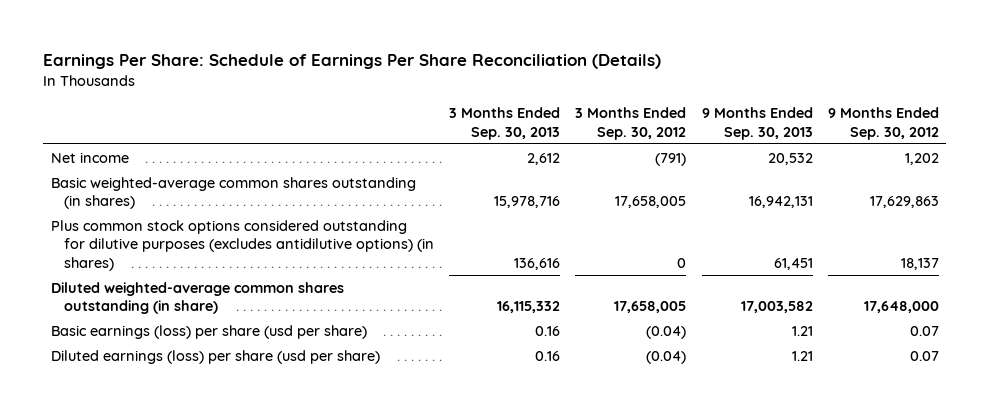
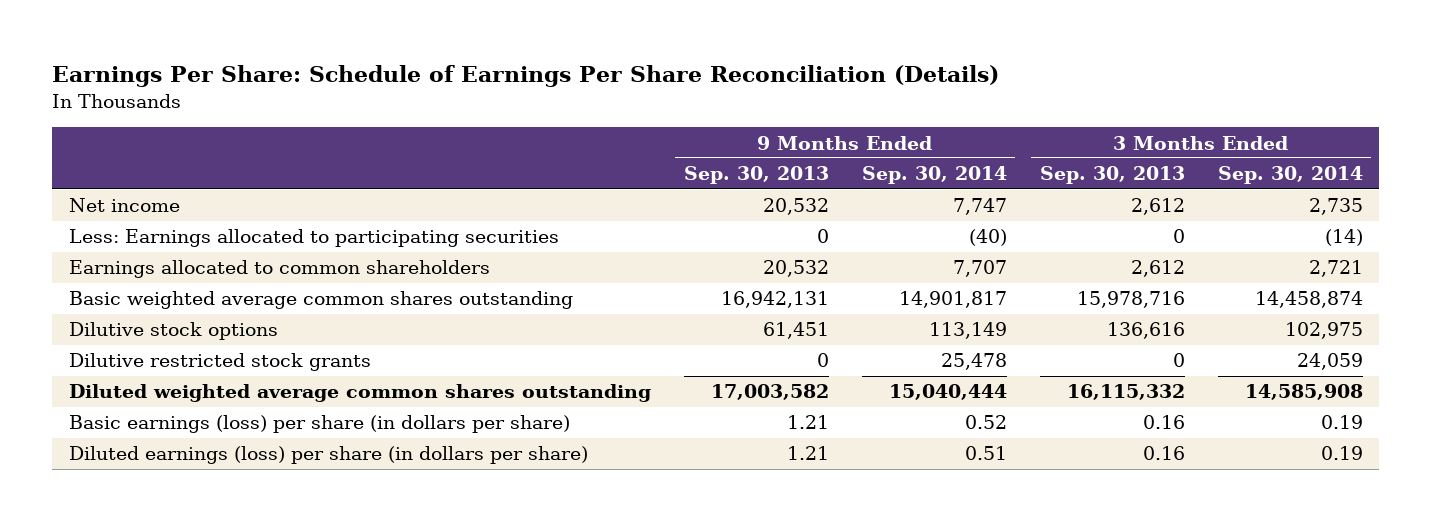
[575,107,687,140] 3 Months Ended Sep. 30, 2012 -> none
[827,107,939,140] 9 Months Ended Sep. 30, 2012 -> none
none -> [861,166,1007,185] Sep. 30, 2014
none -> [1217,166,1363,185] Sep. 30, 2014
none -> [68,229,559,248] Less: Earnings allocated to participating securities
none -> [68,260,490,279] Earnings allocated to common shareholders
[50,176,416,210] Basic weighted-average common shares outstanding (in shares) -> [68,291,573,310] Basic weighted average common shares outstanding
[50,219,435,271] Plus common stock options considered outstanding for dilutive purposes (excludes antidilutive options) (in shares) -> [68,322,278,341] Dilutive stock options
none -> [68,353,371,372] Dilutive restricted stock grants
[50,281,344,315] Diluted weighted-average common shares outstanding (in share) -> [68,384,651,403] Diluted weighted average common shares outstanding
[50,324,367,339] Basic earnings (loss) per share (usd per share) -> [68,415,570,434] Basic earnings (loss) per share (in dollars per share)
[50,349,380,364] Diluted earnings (loss) per share (usd per share) -> [68,446,588,465] Diluted earnings (loss) per share (in dollars per share)

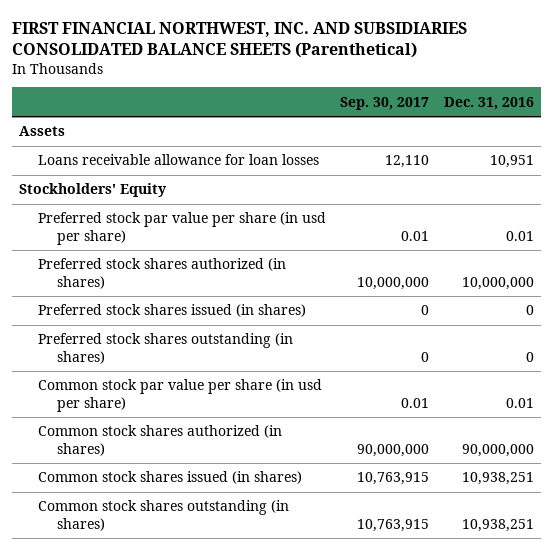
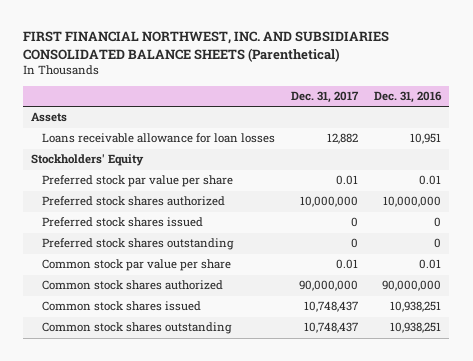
[340,96,430,110] Sep. 30, 2017 -> none
none -> [291,90,360,103] Dec. 31, 2017
[38,212,327,246] Preferred stock par value per share (in usd per share) -> [42,175,234,188] Preferred stock par value per share
[38,258,287,290] Preferred stock shares authorized (in shares) -> [42,196,226,207] Preferred stock shares authorized
[38,304,307,318] Preferred stock shares issued (in shares) -> [42,217,204,228] Preferred stock shares issued
[38,333,294,365] Preferred stock shares outstanding (in shares) -> [42,238,235,251] Preferred stock shares outstanding
[38,379,323,413] Common stock par value per share (in usd per share) -> [42,259,232,272] Common stock par value per share
[38,425,283,457] Common stock shares authorized (in shares) -> [42,280,224,291] Common stock shares authorized
[38,471,303,485] Common stock shares issued (in shares) -> [42,301,202,312] Common stock shares issued
[38,500,290,532] Common stock shares outstanding (in shares) -> [42,322,233,335] Common stock shares outstanding

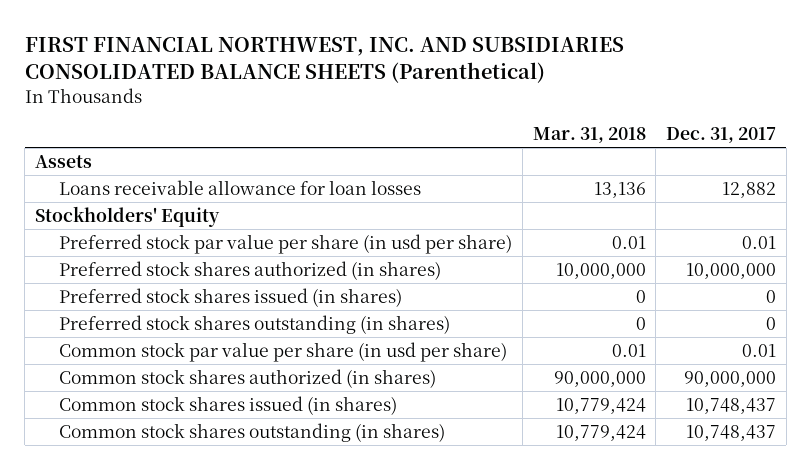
[374,90,443,103] Dec. 31, 2016 -> none
none -> [532,127,646,144] Mar. 31, 2018
[42,175,234,188] Preferred stock par value per share -> [59,233,513,254] Preferred stock par value per share (in usd per share)
[42,196,226,207] Preferred stock shares authorized -> [59,260,442,280] Preferred stock shares authorized (in shares)
[42,217,204,228] Preferred stock shares issued -> [59,287,403,307] Preferred stock shares issued (in shares)
[42,238,235,251] Preferred stock shares outstanding -> [59,314,451,334] Preferred stock shares outstanding (in shares)
[42,259,232,272] Common stock par value per share -> [59,341,508,362] Common stock par value per share (in usd per share)
[42,280,224,291] Common stock shares authorized -> [59,368,437,388] Common stock shares authorized (in shares)
[42,301,202,312] Common stock shares issued -> [59,395,398,415] Common stock shares issued (in shares)
[42,322,233,335] Common stock shares outstanding -> [59,422,446,442] Common stock shares outstanding (in shares)

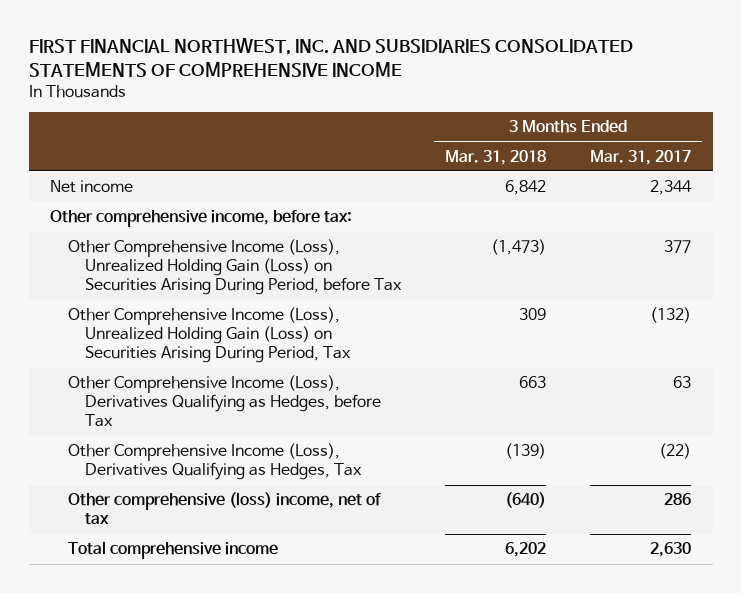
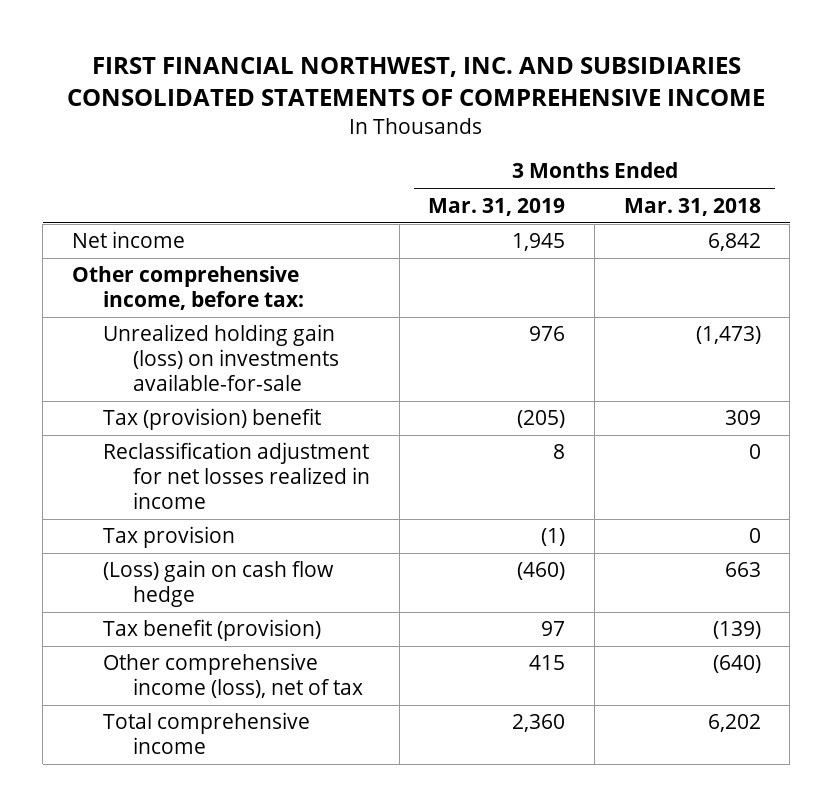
[589,149,691,165] Mar. 31, 2017 -> none
none -> [428,197,566,216] Mar. 31, 2019
[67,239,403,296] Other Comprehensive Income (Loss), Unrealized Holding Gain (Loss) on Securities Arising During Period, before Tax -> [102,324,340,391] Unrealized holding gain (loss) on investments available-for-sale
[67,307,352,364] Other Comprehensive Income (Loss), Unrealized Holding Gain (Loss) on Securities Arising During Period, Tax -> [102,408,321,431] Tax (provision) benefit
none -> [102,442,371,509] Reclassification adjustment for net losses realized in income
none -> [102,526,235,549] Tax provision
[67,375,382,428] Other Comprehensive Income (Loss), Derivatives Qualifying as Hedges, before Tax -> [102,560,334,608] (Loss) gain on cash flow hedge
[67,443,363,481] Other Comprehensive Income (Loss), Derivatives Qualifying as Hedges, Tax -> [102,619,321,642] Tax benefit (provision)
[67,492,381,526] Other comprehensive (loss) income, net of tax -> [102,653,364,699] Other comprehensive income (loss), net of tax

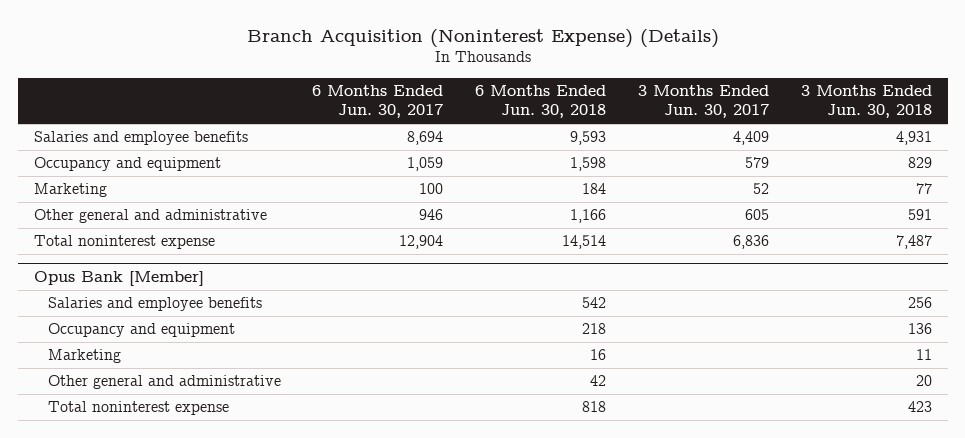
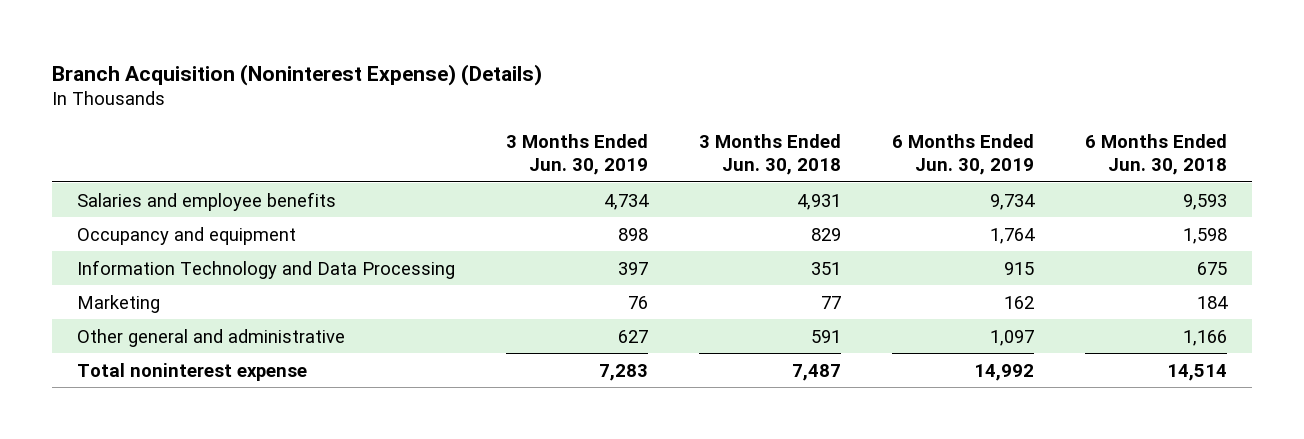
[312,85,444,119] 6 Months Ended Jun. 30, 2017 -> none
[637,85,769,119] 3 Months Ended Jun. 30, 2017 -> none
none -> [506,133,649,176] 3 Months Ended Jun. 30, 2019
none -> [891,133,1034,176] 6 Months Ended Jun. 30, 2019
none -> [77,259,456,279] Information Technology and Data Processing
[33,270,204,286] Opus Bank [Member] -> none
[47,297,262,312] Salaries and employee benefits -> none
[47,323,235,338] Occupancy and equipment -> none
[47,349,121,364] Marketing -> none
[47,375,281,390] Other general and administrative -> none
[47,401,229,416] Total noninterest expense -> none

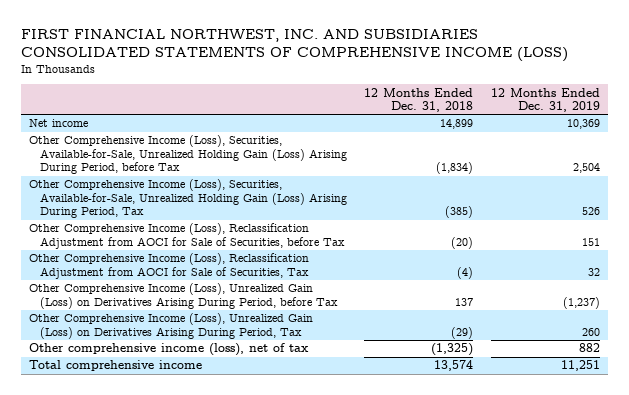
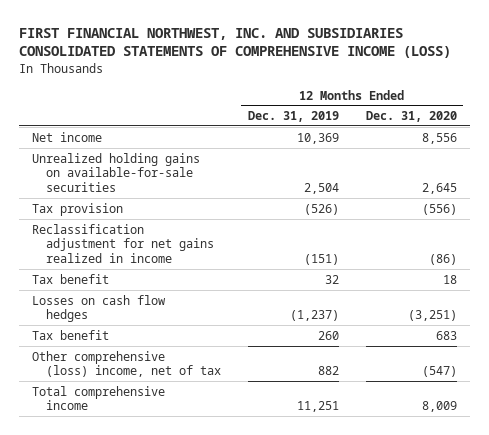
[364,87,474,113] 12 Months Ended Dec. 31, 2018 -> none
none -> [365,111,457,123] Dec. 31, 2020
[29,179,348,219] Other Comprehensive Income (Loss), Securities, Available-for-Sale, Unrealized Holding Gain (Loss) Arising During Period, Tax -> none
[29,135,348,175] Other Comprehensive Income (Loss), Securities, Available-for-Sale, Unrealized Holding Gain (Loss) Arising During Period, before Tax -> [32,152,201,193] Unrealized holding gains on available-for-sale securities
none -> [32,202,124,216] Tax provision
[29,223,346,249] Other Comprehensive Income (Loss), Reclassification Adjustment from AOCI for Sale of Securities, before Tax -> [32,223,215,264] Reclassification adjustment for net gains realized in income
[581,237,600,246] 151 -> [303,254,339,266] (151)
[29,253,310,279] Other Comprehensive Income (Loss), Reclassification Adjustment from AOCI for Sale of Securities, Tax -> [32,273,110,284] Tax benefit
[29,283,339,309] Other Comprehensive Income (Loss), Unrealized Gain (Loss) on Derivatives Arising During Period, before Tax -> [32,294,167,323] Losses on cash flow hedges
[29,313,314,339] Other Comprehensive Income (Loss), Unrealized Gain (Loss) on Derivatives Arising During Period, Tax -> [32,329,110,340] Tax benefit
[29,343,310,357] Other comprehensive income (loss), net of tax -> [32,350,222,378] Other comprehensive (loss) income, net of tax

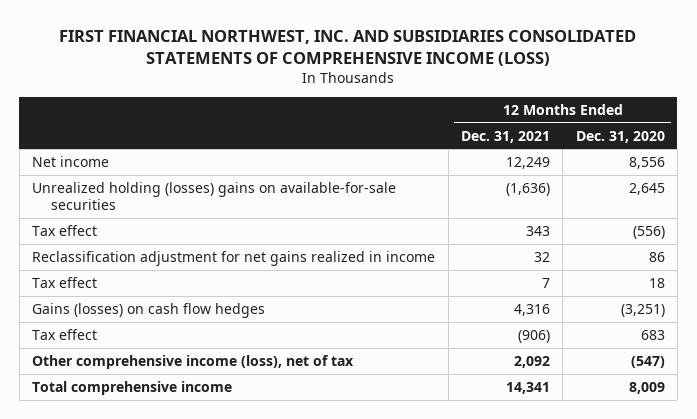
[247,111,339,123] Dec. 31, 2019 -> none
none -> [460,130,550,143] Dec. 31, 2021
[32,152,201,193] Unrealized holding gains on available-for-sale securities -> [32,181,397,211] Unrealized holding (losses) gains on available-for-sale securities
[32,202,124,216] Tax provision -> [32,224,98,236] Tax effect
[428,254,457,266] (86) -> [648,251,665,262] 86
[32,273,110,284] Tax benefit -> [32,276,98,288] Tax effect
[32,294,167,323] Losses on cash flow hedges -> [32,302,266,318] Gains (losses) on cash flow hedges
[32,329,110,340] Tax benefit -> [32,328,98,340] Tax effect
[32,350,222,378] Other comprehensive (loss) income, net of tax -> [32,354,355,369] Other comprehensive income (loss), net of tax

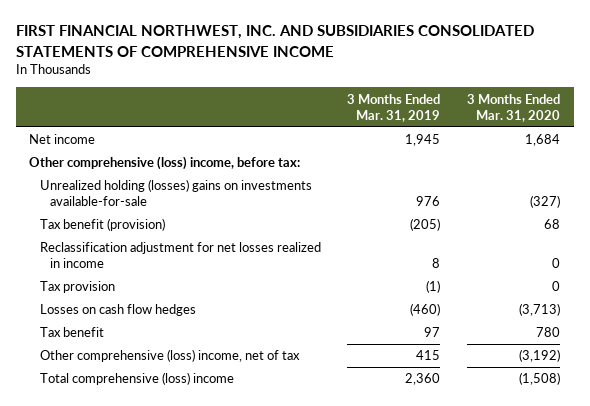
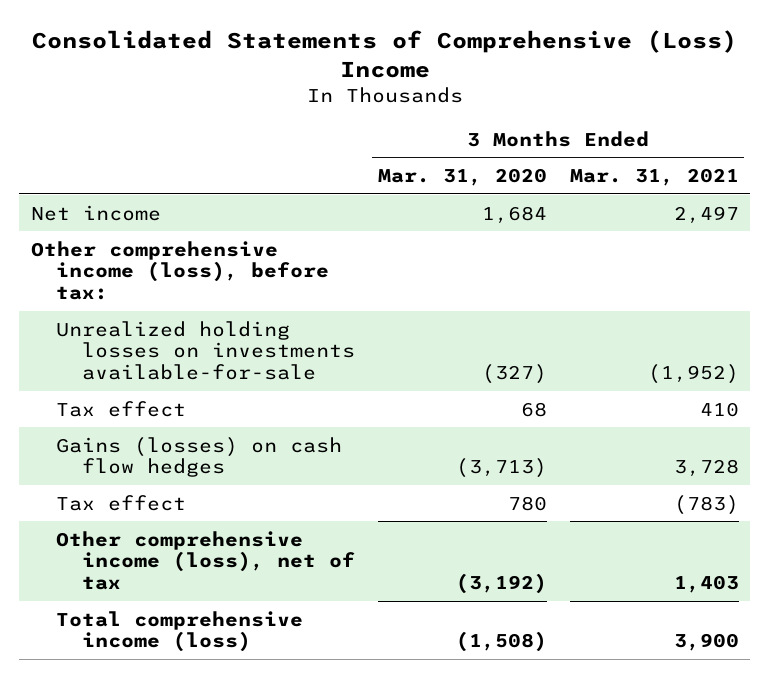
[16,25,535,57] FIRST FINANCIAL NORTHWEST, INC. AND SUBSIDIARIES CONSOLIDATED STATEMENTS OF COMPREHENSIVE INCOME -> [31,30,737,79] Consolidated Statements of Comprehensive (Loss) Income
[347,93,441,122] 3 Months Ended Mar. 31, 2019 -> none
none -> [569,167,739,186] Mar. 31, 2021
[39,242,321,269] Reclassification adjustment for net losses realized in income -> none
[39,281,115,294] Tax provision -> none
[29,156,301,171] Other comprehensive (loss) income, before tax: -> [30,240,330,301] Other comprehensive income (loss), before tax:
[39,179,312,207] Unrealized holding (losses) gains on investments available-for-sale -> [56,320,355,381] Unrealized holding losses on investments available-for-sale
[39,218,165,232] Tax benefit (provision) -> [56,400,187,417] Tax effect
[39,304,196,317] Losses on cash flow hedges -> [56,436,343,478] Gains (losses) on cash flow hedges
[39,327,104,338] Tax benefit -> [56,494,187,511] Tax effect
[39,349,300,363] Other comprehensive (loss) income, net of tax -> [56,530,355,591] Other comprehensive income (loss), net of tax
[39,372,234,386] Total comprehensive (loss) income -> [56,610,304,653] Total comprehensive income (loss)

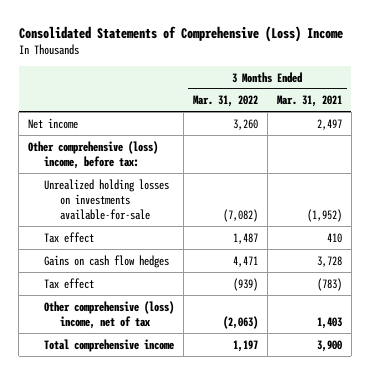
[377,167,547,186] Mar. 31, 2020 -> none
none -> [193,95,259,108] Mar. 31, 2022
[30,240,330,301] Other comprehensive income (loss), before tax: -> [28,140,159,169] Other comprehensive (loss) income, before tax:
[56,436,343,478] Gains (losses) on cash flow hedges -> [44,254,170,268] Gains on cash flow hedges
[56,530,355,591] Other comprehensive income (loss), net of tax -> [44,300,175,329] Other comprehensive (loss) income, net of tax
[56,610,304,653] Total comprehensive income (loss) -> [44,338,175,352] Total comprehensive income

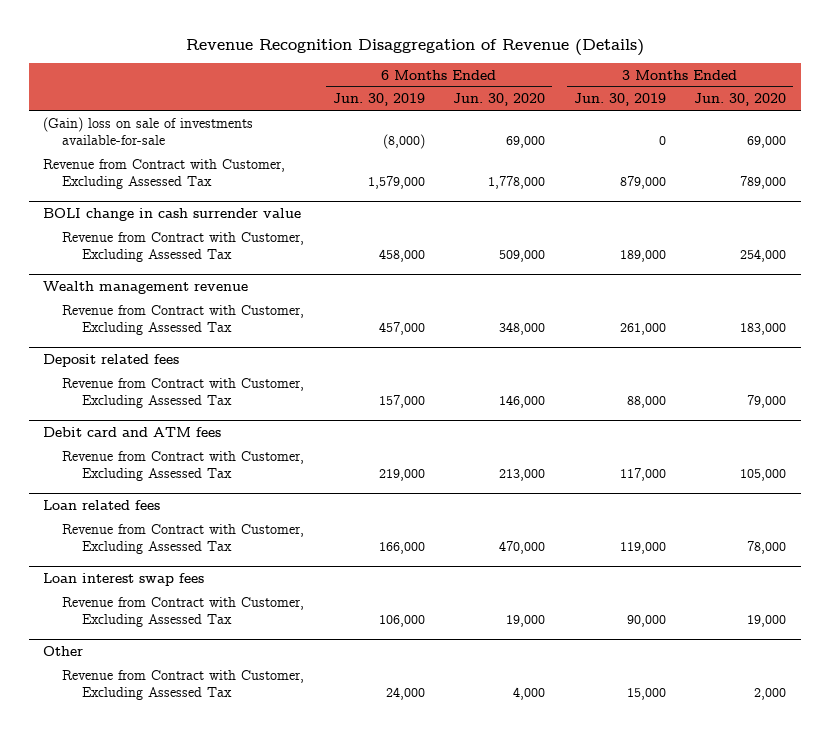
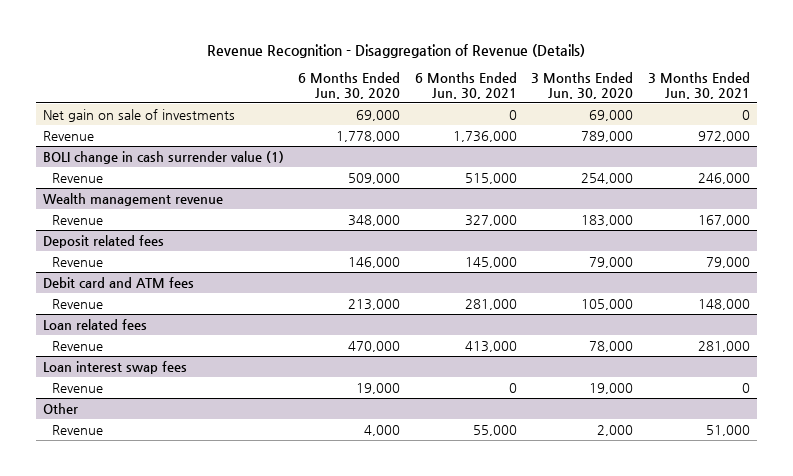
[185,38,644,56] Revenue Recognition Disaggregation of Revenue (Details) -> [207,43,586,58] Revenue Recognition - Disaggregation of Revenue (Details)
[332,93,425,107] Jun. 30, 2019 -> none
[573,93,666,107] Jun. 30, 2019 -> none
none -> [414,71,517,99] 6 Months Ended Jun. 30, 2021
none -> [647,71,750,99] 3 Months Ended Jun. 30, 2021
[42,116,253,145] (Gain) loss on sale of investments available-for-sale -> [42,108,235,122] Net gain on sale of investments
[42,158,285,189] Revenue from Contract with Customer, Excluding Assessed Tax -> [42,130,94,141] Revenue
[42,208,301,222] BOLI change in cash surrender value -> [42,150,284,164] BOLI change in cash surrender value (1)
[62,231,305,262] Revenue from Contract with Customer, Excluding Assessed Tax -> [51,172,103,183] Revenue
[62,304,305,335] Revenue from Contract with Customer, Excluding Assessed Tax -> [51,214,103,225] Revenue
[62,377,305,408] Revenue from Contract with Customer, Excluding Assessed Tax -> [51,256,103,267] Revenue
[62,450,305,481] Revenue from Contract with Customer, Excluding Assessed Tax -> [51,298,103,309] Revenue
[62,523,305,554] Revenue from Contract with Customer, Excluding Assessed Tax -> [51,340,103,351] Revenue
[62,596,305,627] Revenue from Contract with Customer, Excluding Assessed Tax -> [51,382,103,393] Revenue
[62,669,305,700] Revenue from Contract with Customer, Excluding Assessed Tax -> [51,424,103,435] Revenue

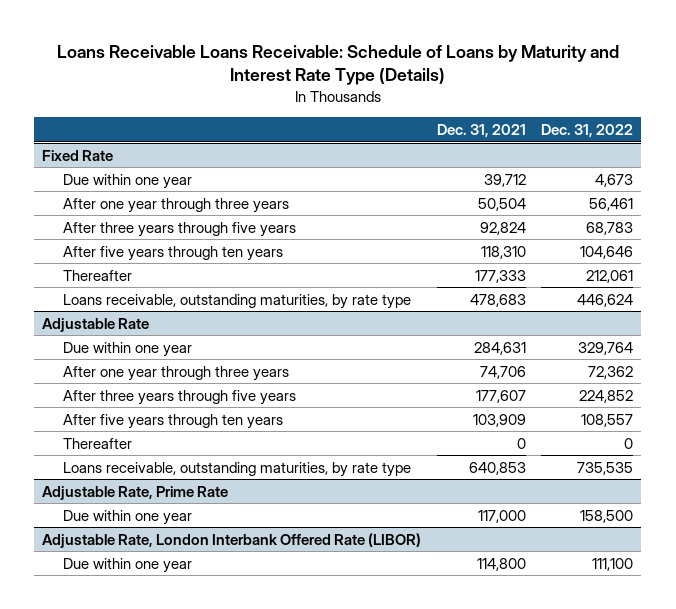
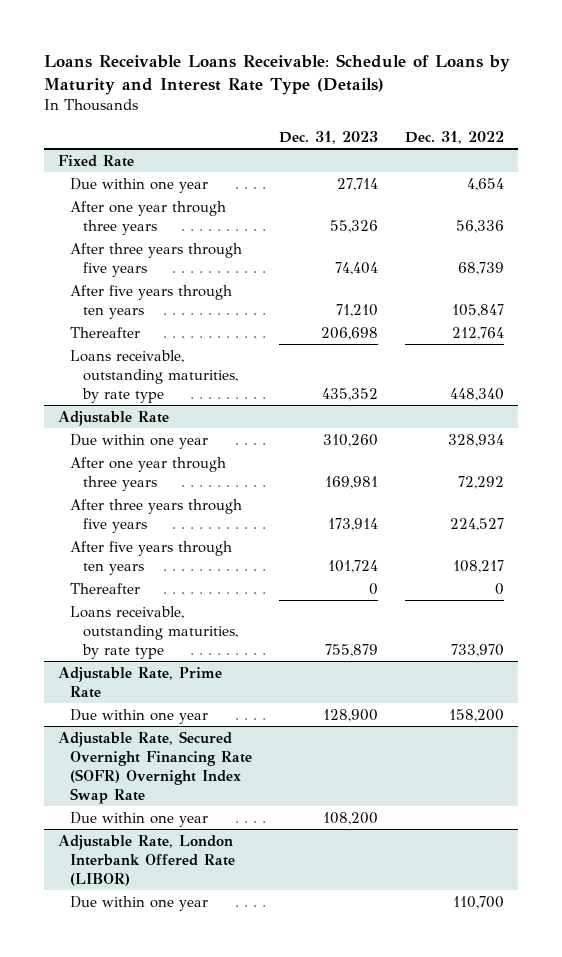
[436,123,526,137] Dec. 31, 2021 -> none
none -> [279,130,379,144] Dec. 31, 2023
[595,173,634,187] 4,673 -> [467,177,505,191] 4,654
[589,197,634,211] 56,461 -> [456,219,505,233] 56,336
[586,221,634,235] 68,783 -> [458,261,505,275] 68,739
[580,245,634,259] 104,646 -> [452,303,505,317] 105,847
[586,269,634,283] 212,061 -> [452,326,505,340] 212,764
[577,293,634,307] 446,624 -> [450,387,505,401] 448,340
[578,341,634,355] 329,764 -> [448,433,505,447] 328,934
[588,365,634,379] 72,362 -> [458,475,505,489] 72,292
[579,389,634,403] 224,852 -> [450,517,505,531] 224,527
[581,413,634,427] 108,557 -> [453,559,505,573] 108,217
[577,461,634,475] 735,535 -> [451,643,505,657] 733,970
[580,509,634,523] 158,500 -> [449,708,505,722] 158,200
none -> [57,730,253,804] Adjustable Rate, Secured Overnight Financing Rate (SOFR) Overnight Index Swap Rate
none -> [70,811,209,827] Due within one year
[592,557,634,571] 111,100 -> [453,895,505,909] 110,700

